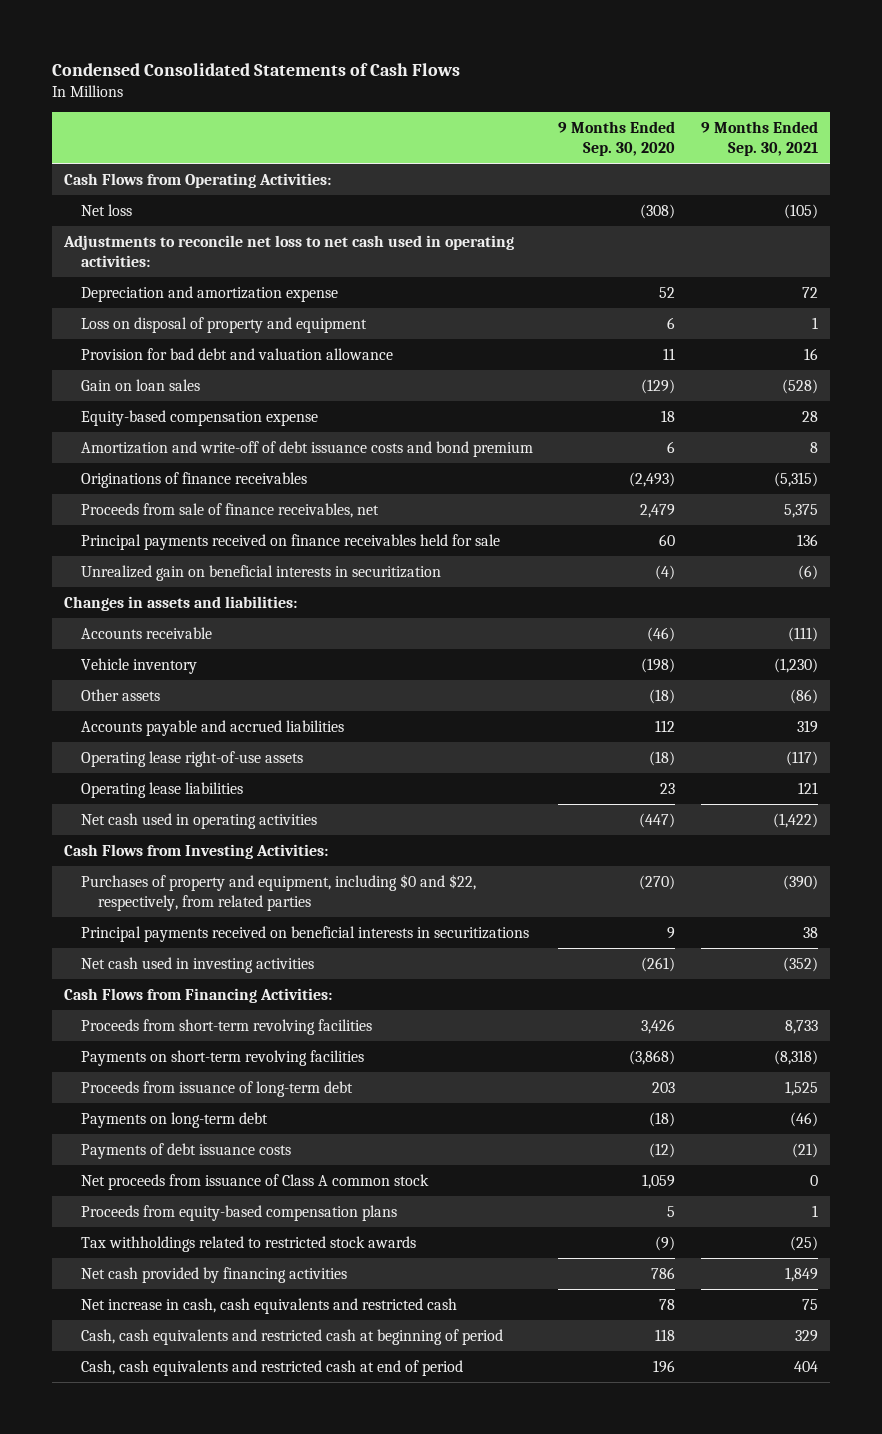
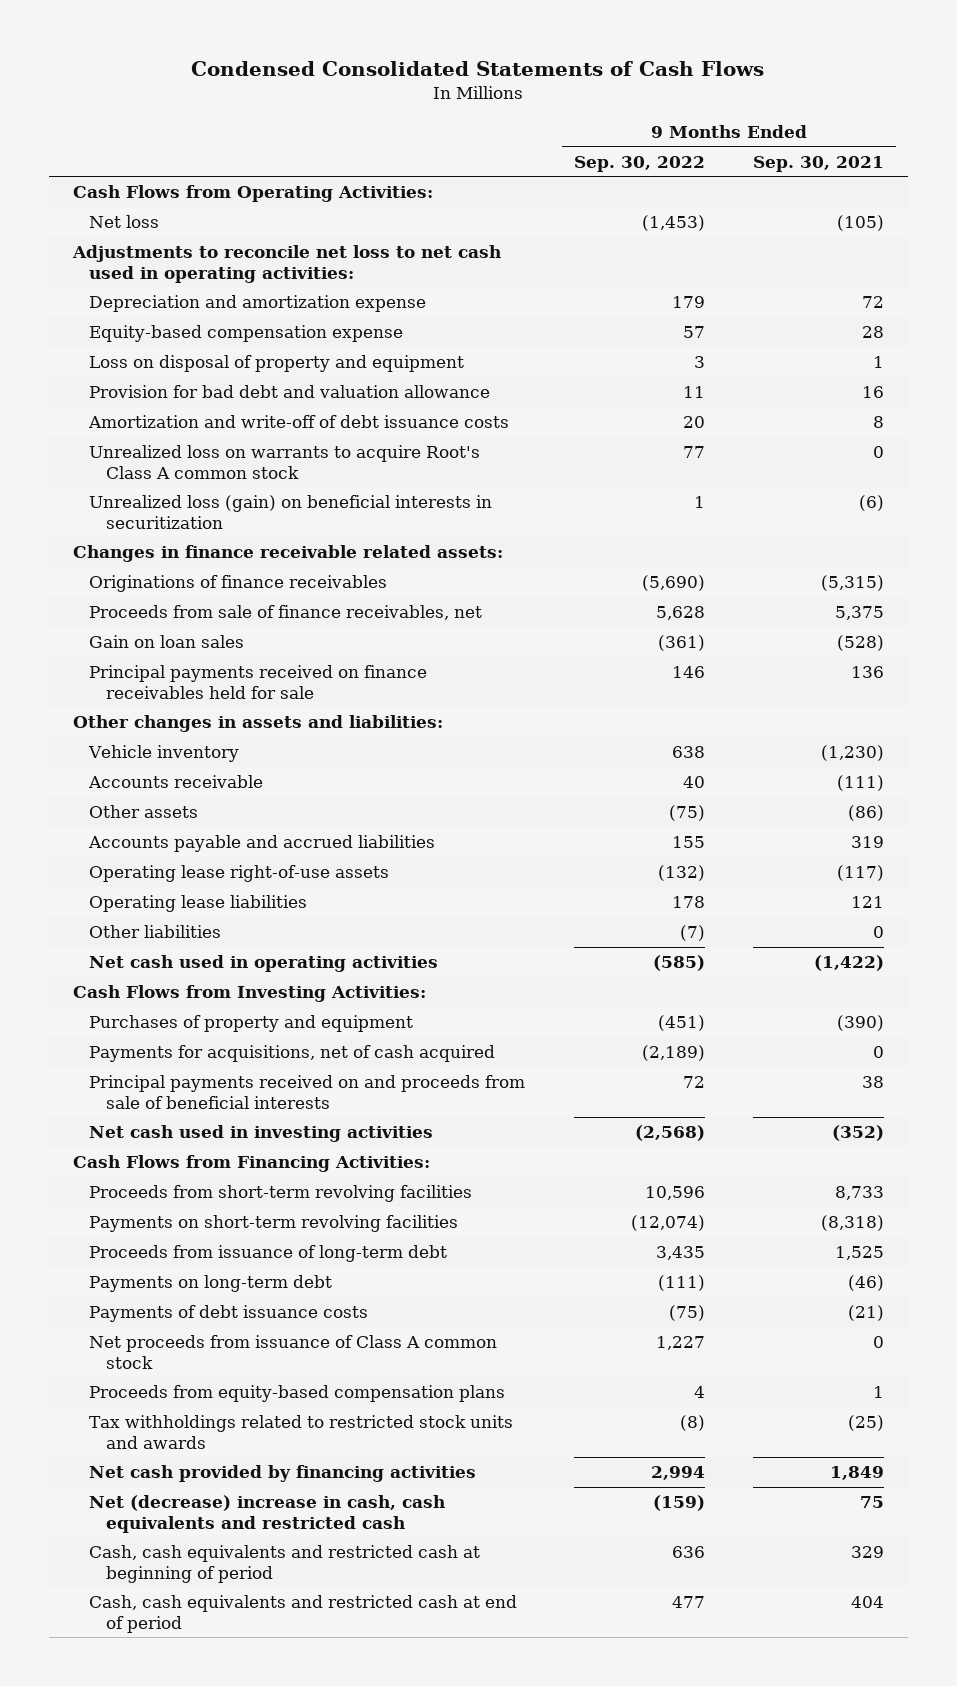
[558,120,676,156] 9 Months Ended Sep. 30, 2020 -> none
none -> [573,155,705,172] Sep. 30, 2022
[81,409,319,426] Equity-based compensation expense -> [89,325,404,343] Equity-based compensation expense
[81,440,534,457] Amortization and write-off of debt issuance costs and bond premium -> [88,415,510,429] Amortization and write-off of debt issuance costs
none -> [89,445,481,479] Unrealized loss on warrants to acquire Root's Class A common stock
none -> [89,495,493,529] Unrealized loss (gain) on beneficial interests in securitization
none -> [73,545,504,563] Changes in finance receivable related assets:
[81,378,201,391] Gain on loan sales -> [89,635,245,649] Gain on loan sales
[81,564,442,581] Unrealized gain on beneficial interests in securitization -> none
[64,595,298,611] Changes in assets and liabilities: -> [73,715,444,733] Other changes in assets and liabilities:
[81,626,213,639] Accounts receivable -> [88,775,264,789] Accounts receivable
none -> [89,925,222,939] Other liabilities
[81,925,530,942] Principal payments received on beneficial interests in securitizations -> none
[81,873,477,911] Purchases of property and equipment, including $0 and $22, respectively, from related parties -> [89,1015,414,1033] Purchases of property and equipment
none -> [89,1045,496,1063] Payments for acquisitions, net of cash acquired
none -> [89,1075,526,1109] Principal payments received on and proceeds from sale of beneficial interests
[81,1235,417,1252] Tax withholdings related to restricted stock awards -> [89,1415,514,1449] Tax withholdings related to restricted stock units and awards
[81,1297,458,1314] Net increase in cash, cash equivalents and restricted cash -> [89,1495,446,1533] Net (decrease) increase in cash, cash equivalents and restricted cash

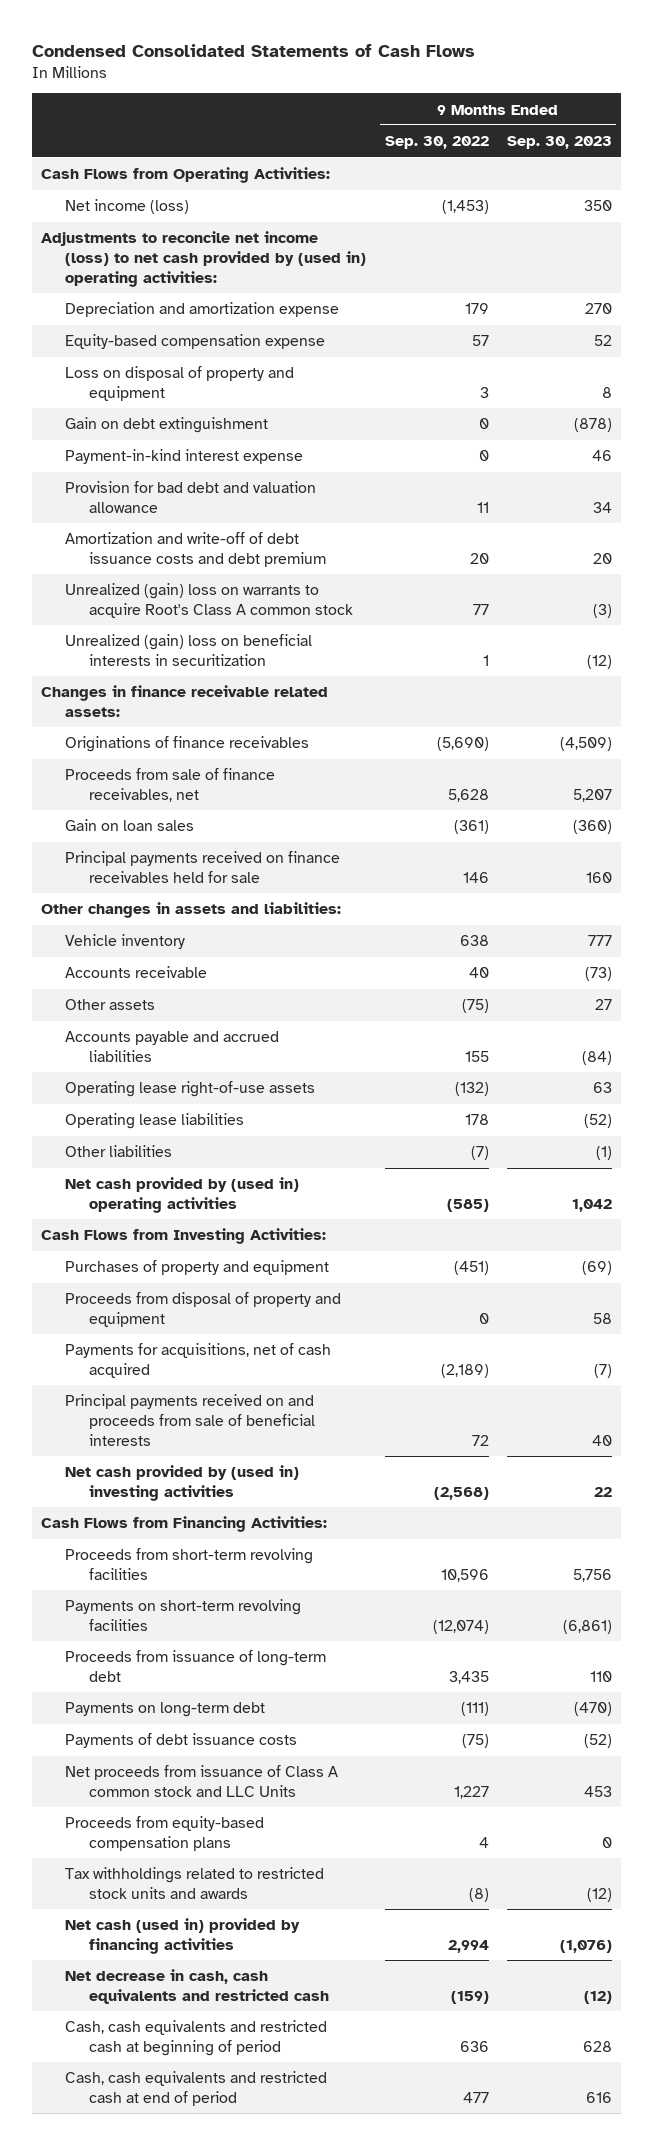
[752,155,884,172] Sep. 30, 2021 -> none
none -> [506,136,612,150] Sep. 30, 2023
[89,215,160,229] Net loss -> [65,199,190,215] Net income (loss)
[72,245,502,283] Adjustments to reconcile net loss to net cash used in operating activities: -> [41,231,367,287] Adjustments to reconcile net income (loss) to net cash provided by (used in) operating activities:
none -> [65,417,269,434] Gain on debt extinguishment
none -> [65,449,304,465] Payment-in-kind interest expense
[88,415,510,429] Amortization and write-off of debt issuance costs -> [65,532,327,567] Amortization and write-off of debt issuance costs and debt premium
[89,445,481,479] Unrealized loss on warrants to acquire Root's Class A common stock -> [65,583,354,618] Unrealized (gain) loss on warrants to acquire Root's Class A common stock
[89,495,493,529] Unrealized loss (gain) on beneficial interests in securitization -> [65,634,313,666] Unrealized (gain) loss on beneficial interests in securitization
[89,955,439,973] Net cash used in operating activities -> [65,1177,300,1213] Net cash provided by (used in) operating activities
none -> [65,1292,342,1327] Proceeds from disposal of property and equipment
[89,1125,434,1143] Net cash used in investing activities -> [65,1465,300,1501] Net cash provided by (used in) investing activities
[89,1335,498,1369] Net proceeds from issuance of Class A common stock -> [65,1765,339,1797] Net proceeds from issuance of Class A common stock and LLC Units
[89,1465,477,1483] Net cash provided by financing activities -> [65,1918,301,1954] Net cash (used in) provided by financing activities
[89,1495,446,1533] Net (decrease) increase in cash, cash equivalents and restricted cash -> [65,1969,330,2004] Net decrease in cash, cash equivalents and restricted cash

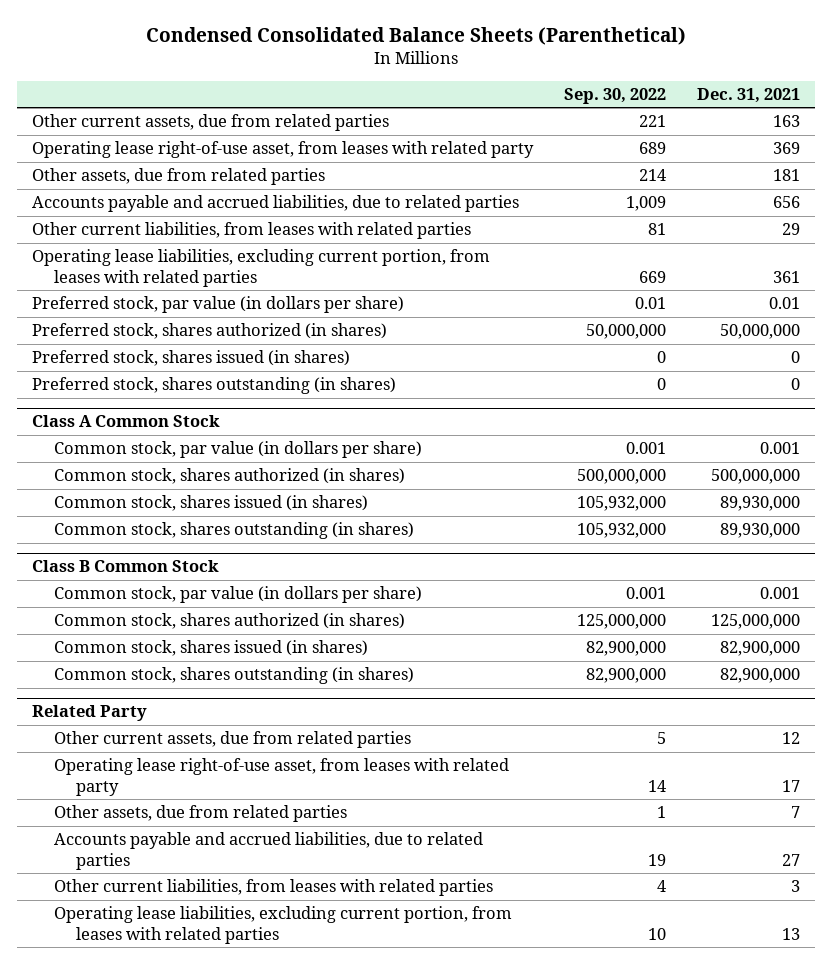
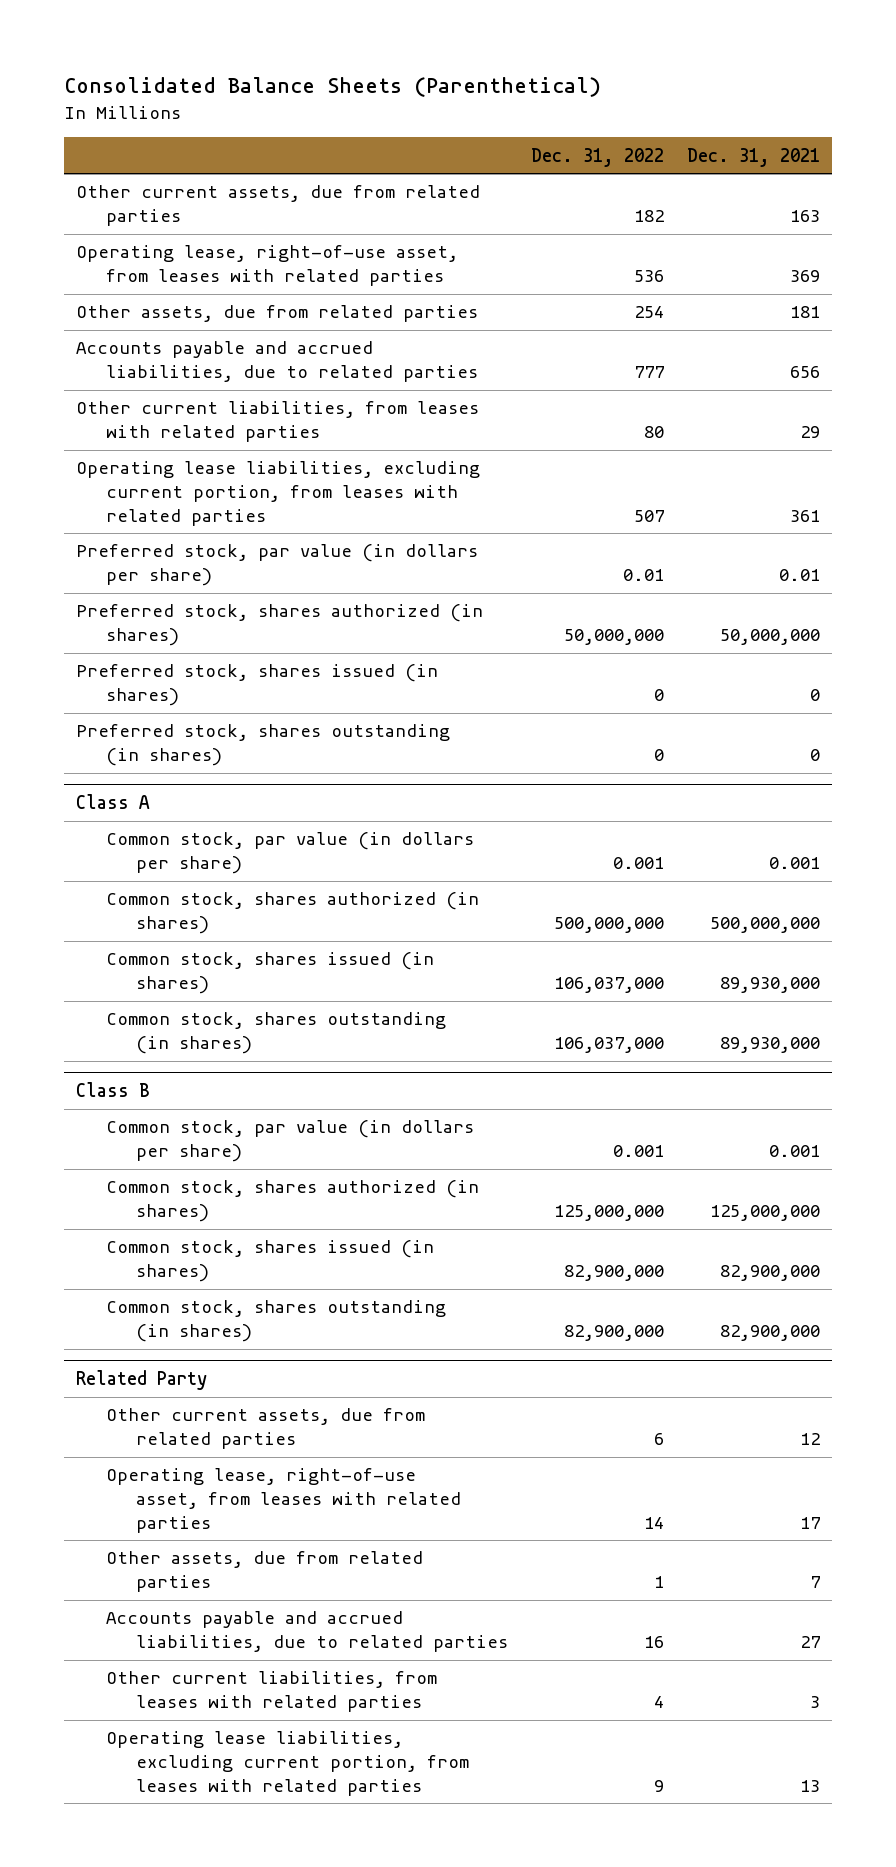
[146,27,687,46] Condensed Consolidated Balance Sheets (Parenthetical) -> [64,77,602,98] Consolidated Balance Sheets (Parenthetical)
[564,87,667,104] Sep. 30, 2022 -> none
none -> [530,147,664,167] Dec. 31, 2022
[32,141,535,159] Operating lease right-of-use asset, from leases with related party -> [75,245,458,287] Operating lease, right-of-use asset, from leases with related parties
[32,415,221,428] Class A Common Stock -> [75,794,150,810] Class A
[32,560,220,573] Class B Common Stock -> [75,1082,150,1098] Class B
[54,758,510,796] Operating lease right-of-use asset, from leases with related party -> [105,1468,461,1533] Operating lease, right-of-use asset, from leases with related parties

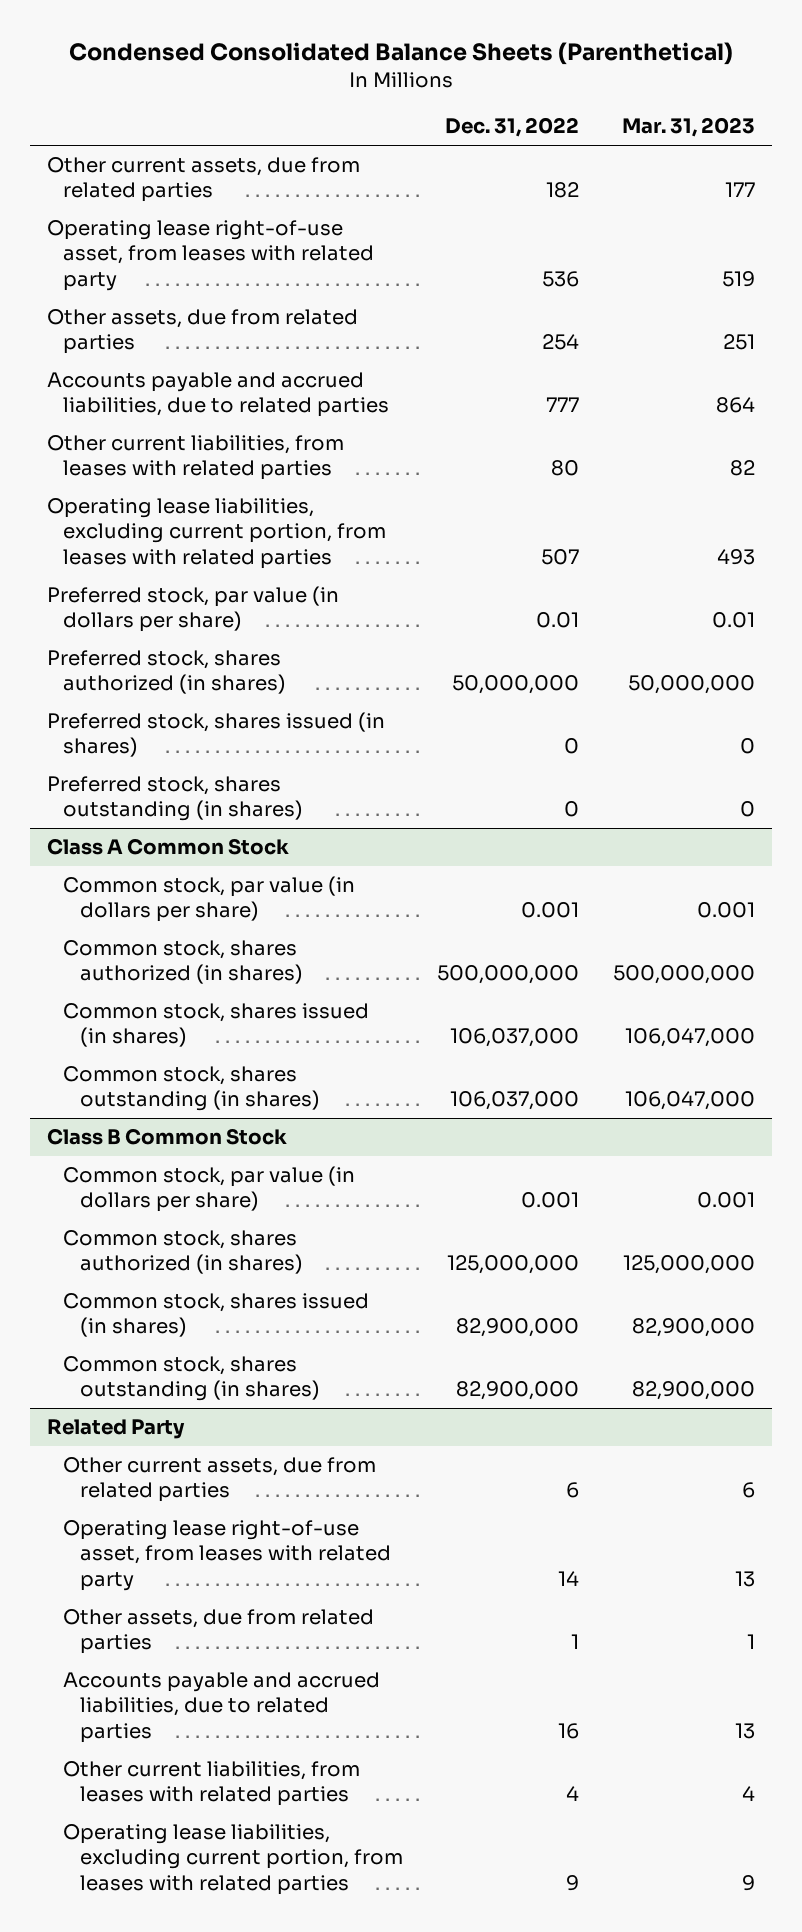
[64,77,602,98] Consolidated Balance Sheets (Parenthetical) -> [68,42,733,66] Condensed Consolidated Balance Sheets (Parenthetical)
[687,147,821,167] Dec. 31, 2021 -> none
none -> [622,117,756,138] Mar. 31, 2023
[75,245,458,287] Operating lease, right-of-use asset, from leases with related parties -> [46,220,375,291] Operating lease right-of-use asset, from leases with related party
[75,794,150,810] Class A -> [46,838,289,856] Class A Common Stock
[75,1082,150,1098] Class B -> [46,1128,287,1146] Class B Common Stock
[105,1468,461,1533] Operating lease, right-of-use asset, from leases with related parties -> [63,1520,392,1591] Operating lease right-of-use asset, from leases with related party

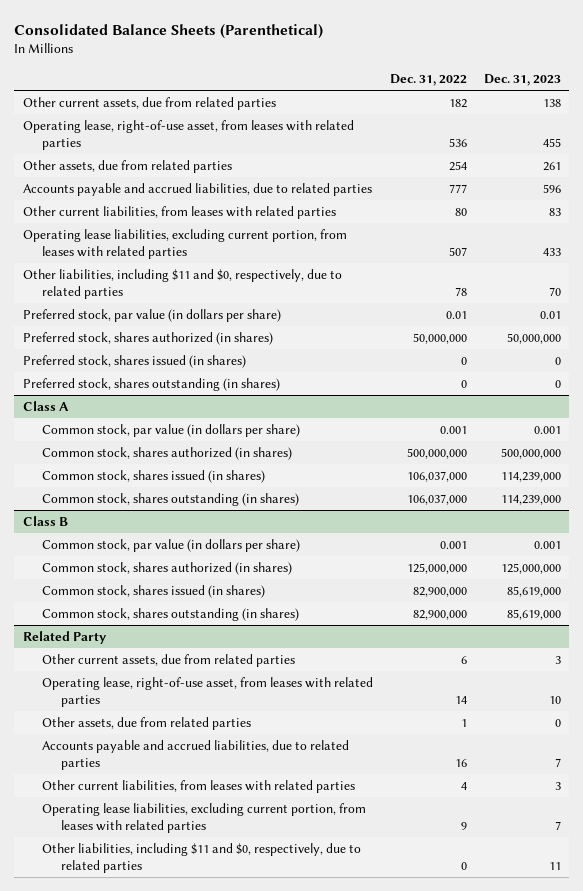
[68,42,733,66] Condensed Consolidated Balance Sheets (Parenthetical) -> [14,24,324,40] Consolidated Balance Sheets (Parenthetical)
[622,117,756,138] Mar. 31, 2023 -> none
none -> [483,73,561,86] Dec. 31, 2023
[46,220,375,291] Operating lease right-of-use asset, from leases with related party -> [22,120,354,150] Operating lease, right-of-use asset, from leases with related parties
none -> [22,269,342,299] Other liabilities, including $11 and $0, respectively, due to related parties
[46,838,289,856] Class A Common Stock -> [22,401,69,412] Class A
[46,1128,287,1146] Class B Common Stock -> [22,516,68,527] Class B
[63,1520,392,1591] Operating lease right-of-use asset, from leases with related party -> [41,677,373,707] Operating lease, right-of-use asset, from leases with related parties
none -> [41,843,361,873] Other liabilities, including $11 and $0, respectively, due to related parties

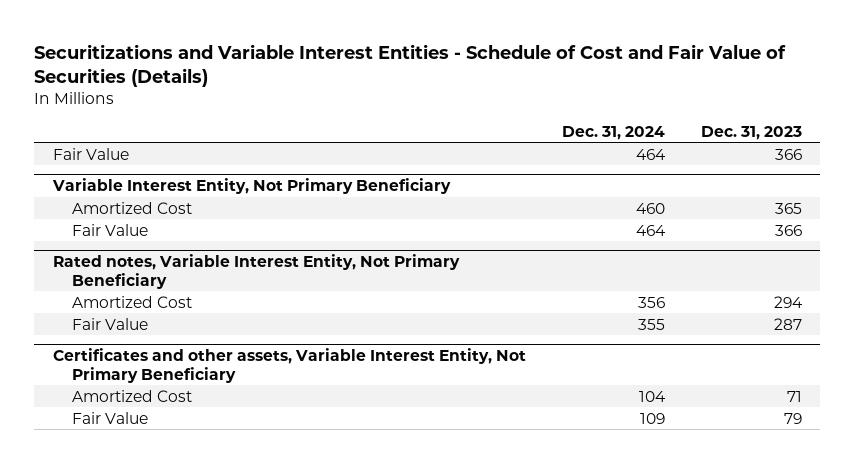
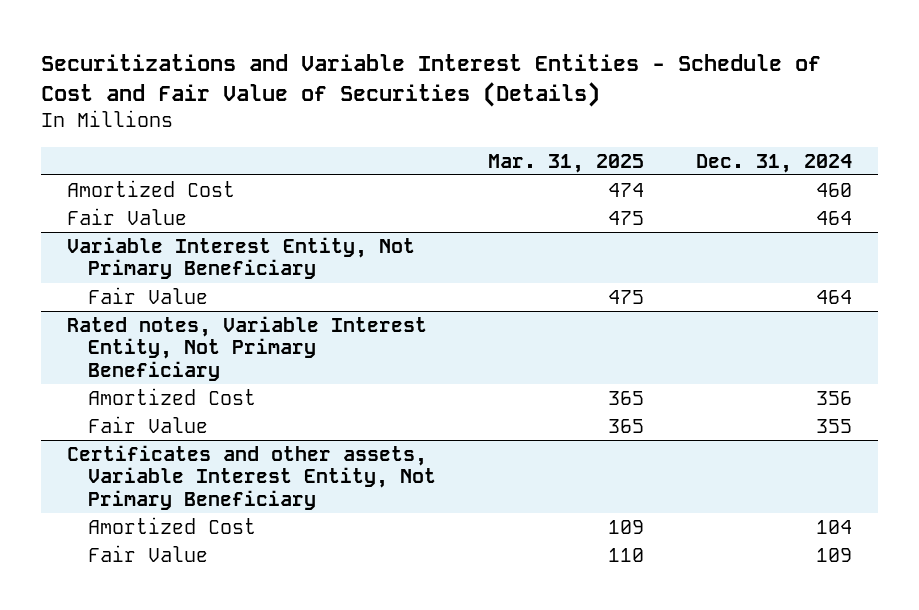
[701,125,803,140] Dec. 31, 2023 -> none
none -> [487,153,644,173] Mar. 31, 2025
none -> [67,179,236,197] Amortized Cost
[71,201,192,214] Amortized Cost -> none

